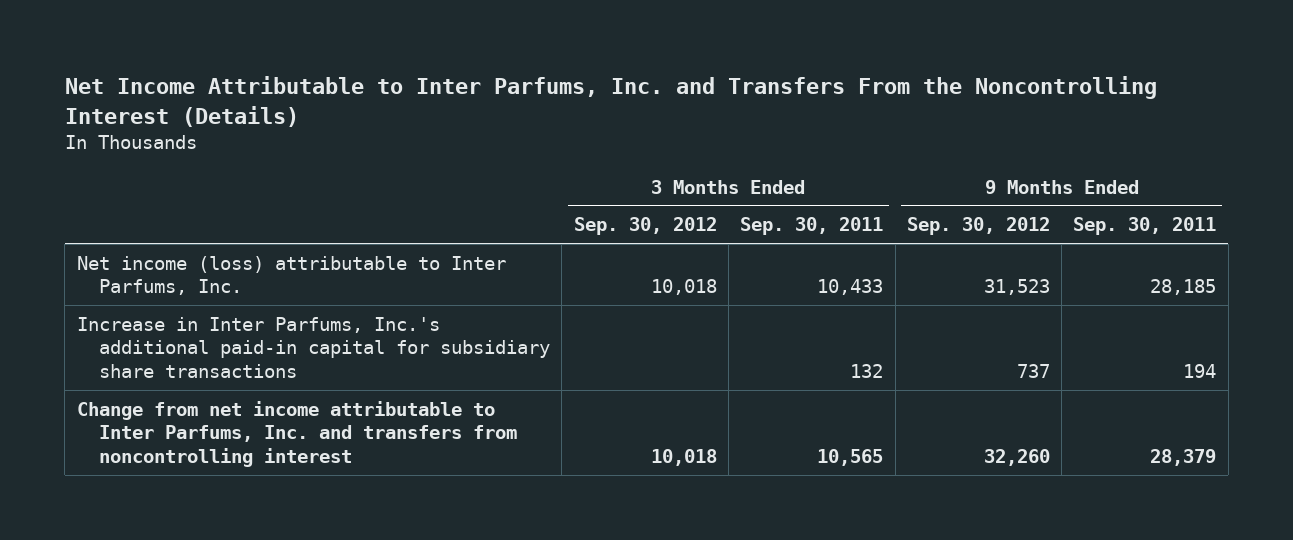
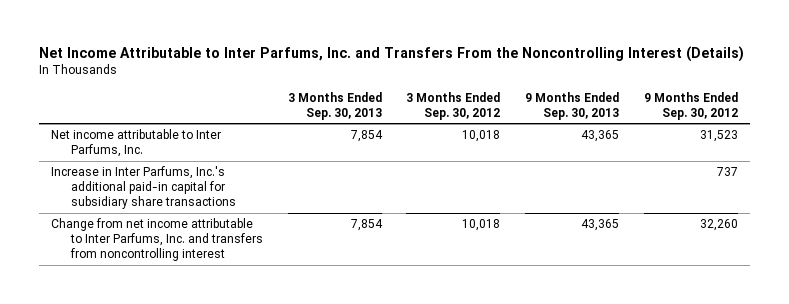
[740,217,884,236] Sep. 30, 2011 -> none
[1073,217,1217,236] Sep. 30, 2011 -> none
none -> [287,91,382,120] 3 Months Ended Sep. 30, 2013
none -> [525,91,620,120] 9 Months Ended Sep. 30, 2013
[76,255,506,296] Net income (loss) attributable to Inter Parfums, Inc. -> [51,129,222,158] Net income attributable to Inter Parfums, Inc.

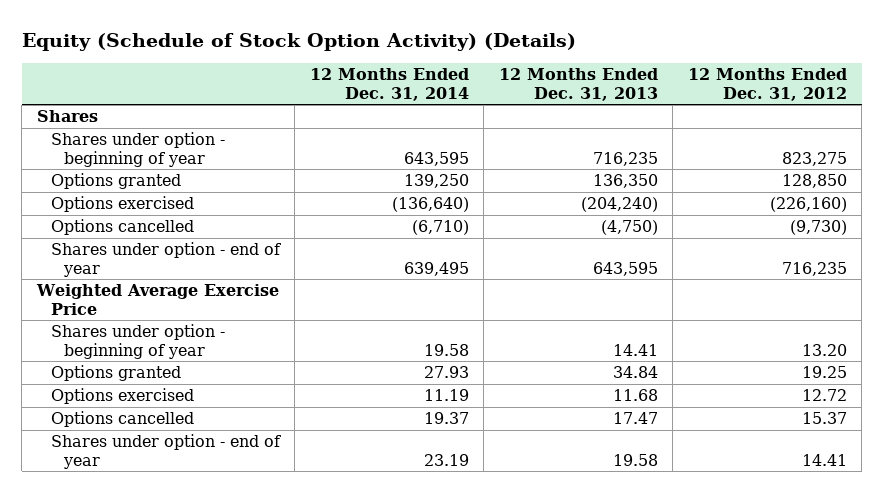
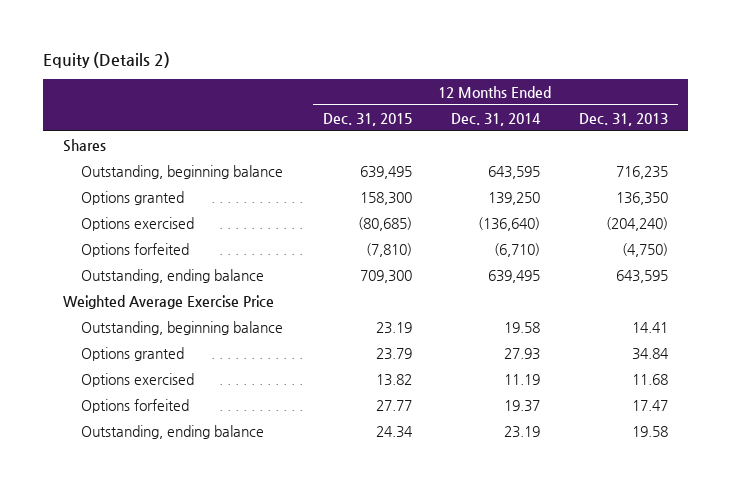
[21,32,576,51] Equity (Schedule of Stock Option Activity) (Details) -> [43,51,171,68] Equity (Details 2)
[687,67,847,101] 12 Months Ended Dec. 31, 2012 -> none
none -> [322,112,412,126] Dec. 31, 2015
[50,132,225,167] Shares under option - beginning of year -> [81,164,284,179] Outstanding, beginning balance
[50,219,194,236] Options cancelled -> [81,242,190,257] Options forfeited
[50,242,281,277] Shares under option - end of year -> [81,268,265,283] Outstanding, ending balance
[50,324,225,359] Shares under option - beginning of year -> [81,320,284,335] Outstanding, beginning balance
[50,411,194,428] Options cancelled -> [81,398,190,413] Options forfeited
[50,434,281,469] Shares under option - end of year -> [81,424,265,439] Outstanding, ending balance

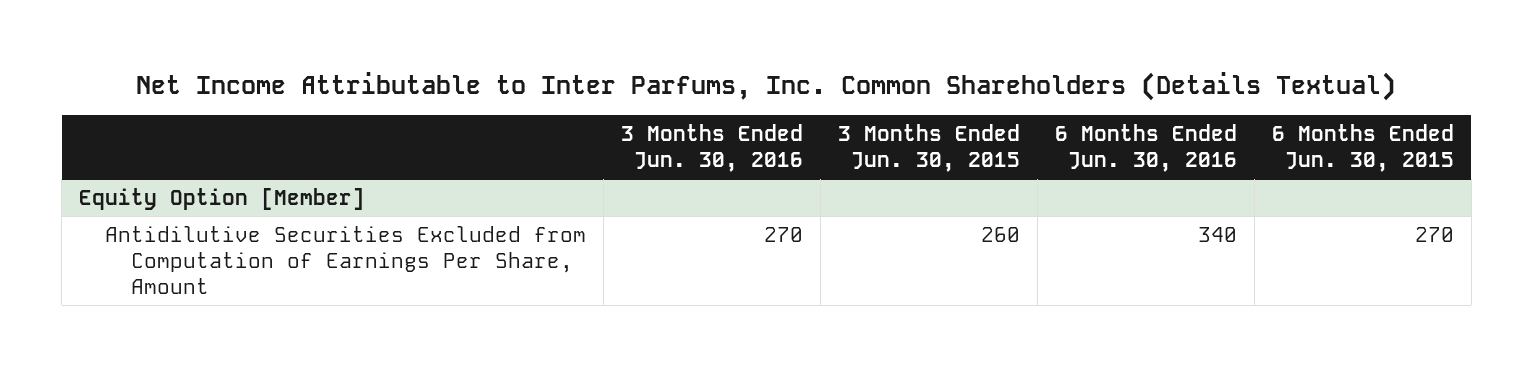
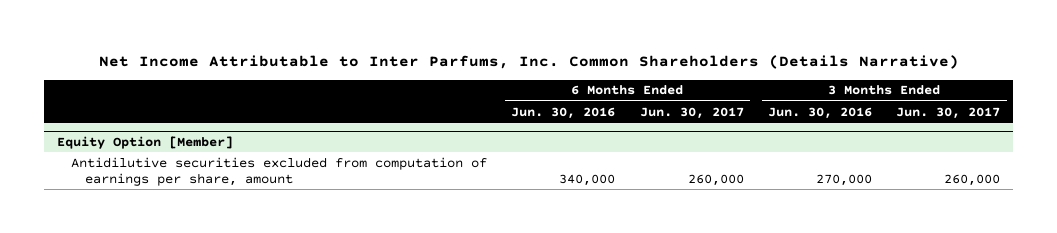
[136,72,1397,102] Net Income Attributable to Inter Parfums, Inc. Common Shareholders (Details Textual) -> [98,54,959,69] Net Income Attributable to Inter Parfums, Inc. Common Shareholders (Details Narrative)
[837,124,1020,173] 3 Months Ended Jun. 30, 2015 -> none
[1271,124,1454,173] 6 Months Ended Jun. 30, 2015 -> none
none -> [639,106,744,119] Jun. 30, 2017
none -> [896,106,1001,119] Jun. 30, 2017
[105,225,587,294] Antidilutive Securities Excluded from Computation of Earnings Per Share, Amount -> [70,156,487,186] Antidilutive securities excluded from computation of earnings per share, amount
[764,226,804,242] 270 -> [816,173,873,186] 270,000
[1197,226,1237,242] 340 -> [559,173,616,186] 340,000

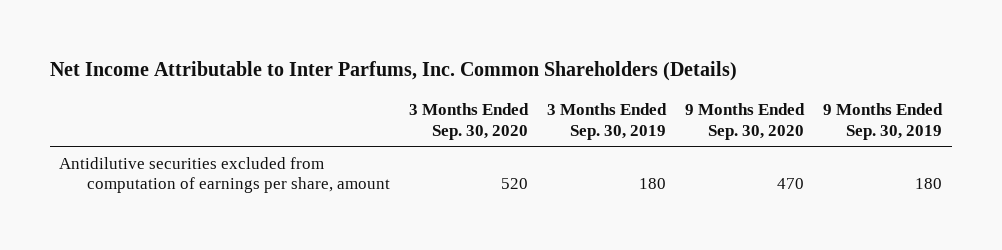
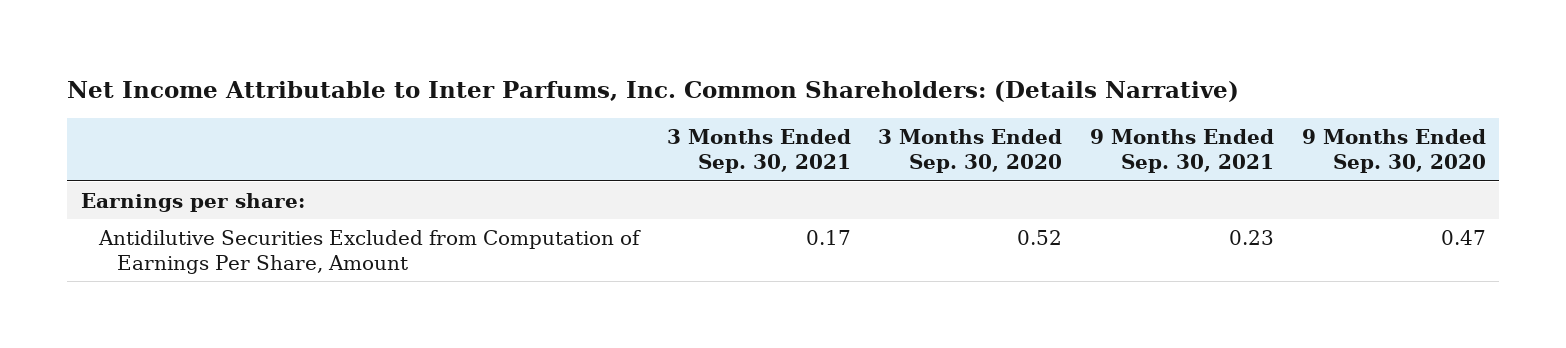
[49,61,737,82] Net Income Attributable to Inter Parfums, Inc. Common Shareholders (Details) -> [66,81,1239,103] Net Income Attributable to Inter Parfums, Inc. Common Shareholders: (Details Narrative)
[547,103,668,140] 3 Months Ended Sep. 30, 2019 -> none
[823,103,944,140] 9 Months Ended Sep. 30, 2019 -> none
none -> [666,129,851,174] 3 Months Ended Sep. 30, 2021
none -> [1089,129,1274,174] 9 Months Ended Sep. 30, 2021
none -> [80,192,305,212] Earnings per share:
[59,156,390,193] Antidilutive securities excluded from computation of earnings per share, amount -> [97,229,641,274] Antidilutive Securities Excluded from Computation of Earnings Per Share, Amount
[500,177,528,189] 520 -> [1017,229,1063,245] 0.52
[777,177,805,189] 470 -> [1440,229,1486,245] 0.47

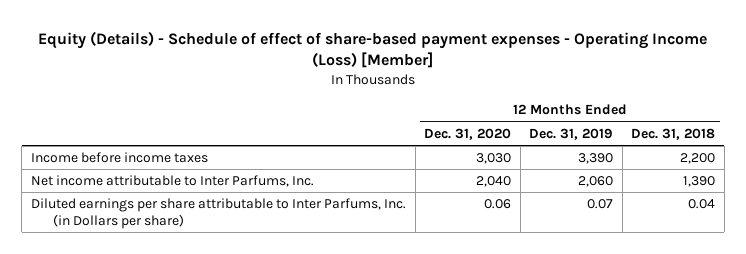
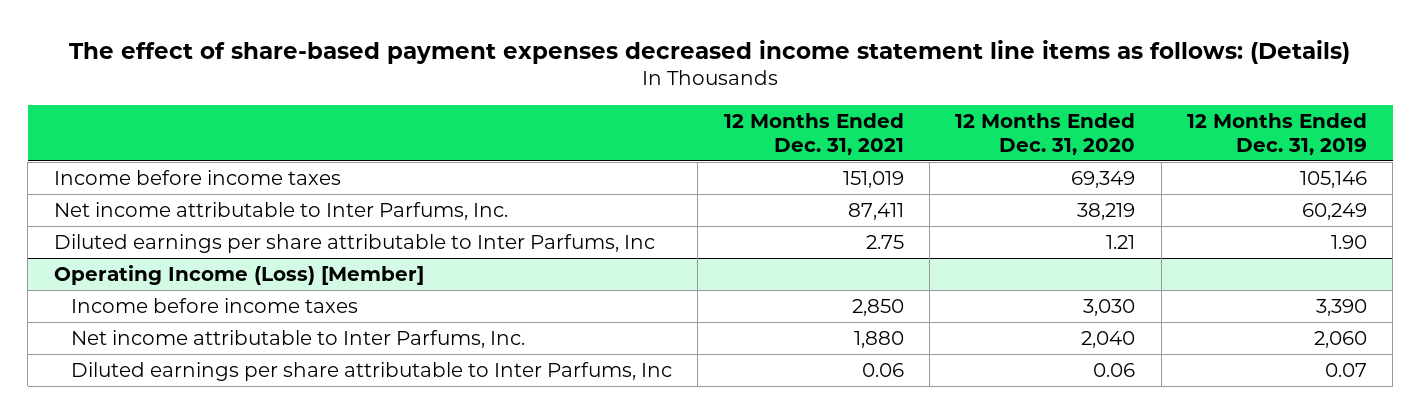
[38,30,708,69] Equity (Details) - Schedule of effect of share-based payment expenses - Operating Income (Loss) [Member] -> [69,39,1351,64] The effect of share-based payment expenses decreased income statement line items as follows: (Details)
[631,127,716,140] Dec. 31, 2018 -> none
none -> [723,113,904,155] 12 Months Ended Dec. 31, 2021
none -> [53,169,341,185] Income before income taxes
none -> [53,201,508,220] Net income attributable to Inter Parfums, Inc.
none -> [53,233,655,253] Diluted earnings per share attributable to Inter Parfums, Inc
none -> [53,264,424,285] Operating Income (Loss) [Member]
[30,198,406,229] Diluted earnings per share attributable to Inter Parfums, Inc. (in Dollars per share) -> [71,361,673,381] Diluted earnings per share attributable to Inter Parfums, Inc

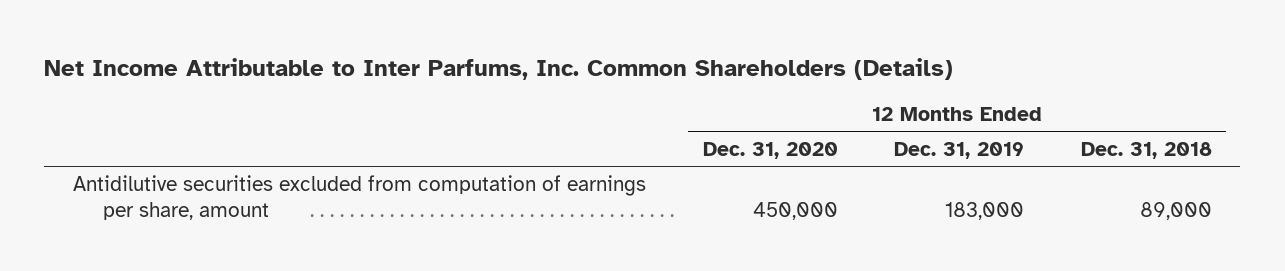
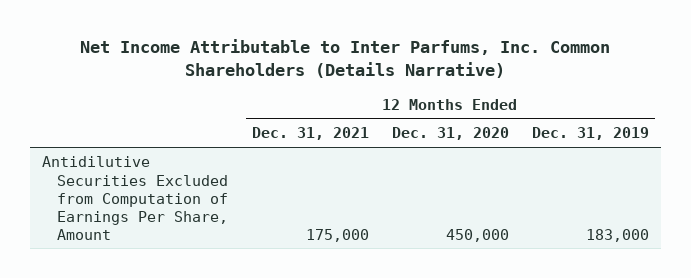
[44,58,954,81] Net Income Attributable to Inter Parfums, Inc. Common Shareholders (Details) -> [80,38,611,78] Net Income Attributable to Inter Parfums, Inc. Common Shareholders (Details Narrative)
[1081,142,1213,160] Dec. 31, 2018 -> none
none -> [251,127,369,141] Dec. 31, 2021
[72,175,646,221] Antidilutive securities excluded from computation of earnings per share, amount -> [41,156,229,240] Antidilutive Securities Excluded from Computation of Earnings Per Share, Amount

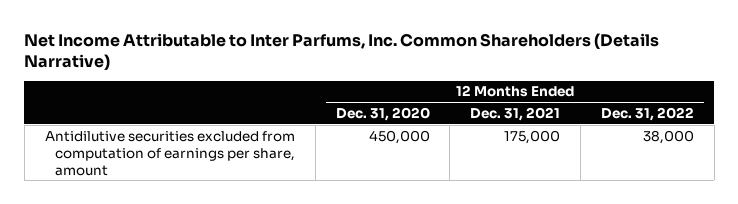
[532,127,650,141] Dec. 31, 2019 -> none
none -> [600,107,694,122] Dec. 31, 2022
[41,156,229,240] Antidilutive Securities Excluded from Computation of Earnings Per Share, Amount -> [44,130,296,176] Antidilutive securities excluded from computation of earnings per share, amount

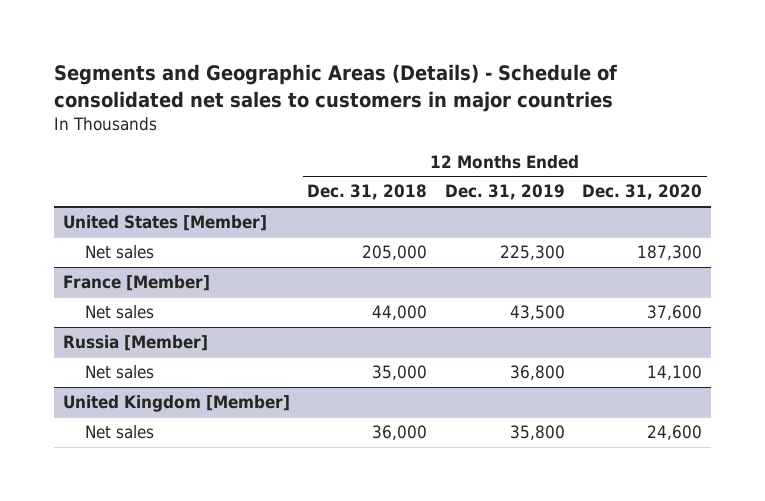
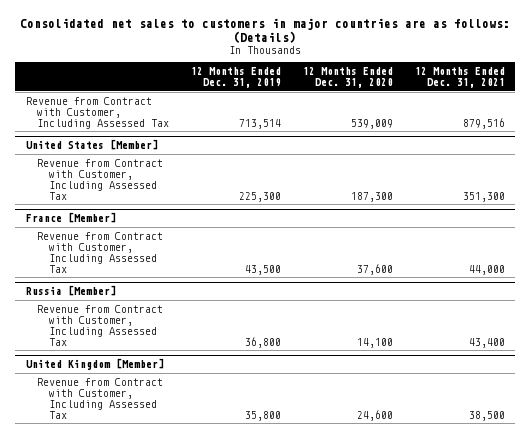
[53,64,617,112] Segments and Geographic Areas (Details) - Schedule of consolidated net sales to customers in major countries -> [20,18,511,43] Consolidated net sales to customers in major countries are as follows: (Details)
[307,184,428,201] Dec. 31, 2018 -> none
none -> [414,66,505,88] 12 Months Ended Dec. 31, 2021
none -> [25,96,170,129] Revenue from Contract with Customer, Including Assessed Tax
[84,245,154,260] Net sales -> [37,158,164,200] Revenue from Contract with Customer, Including Assessed Tax
[84,305,154,320] Net sales -> [37,231,164,273] Revenue from Contract with Customer, Including Assessed Tax
[84,365,154,380] Net sales -> [37,304,164,346] Revenue from Contract with Customer, Including Assessed Tax
[84,425,154,440] Net sales -> [37,377,164,419] Revenue from Contract with Customer, Including Assessed Tax

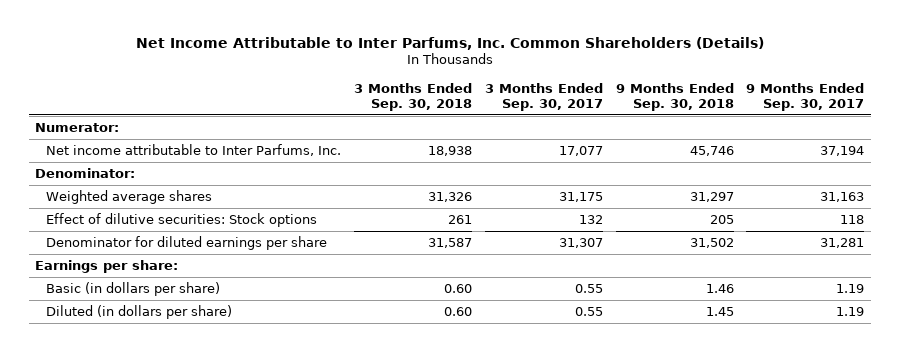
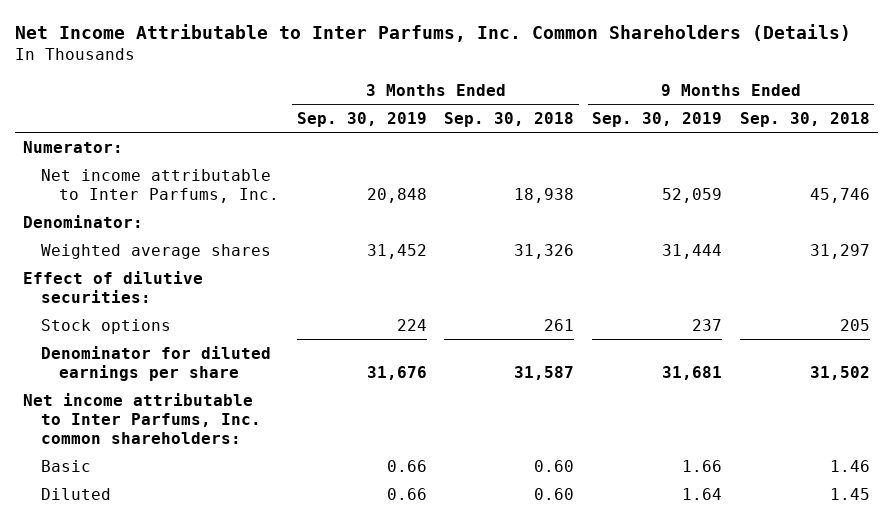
[484,82,603,111] 3 Months Ended Sep. 30, 2017 -> none
[746,82,865,111] 9 Months Ended Sep. 30, 2017 -> none
none -> [296,111,427,127] Sep. 30, 2019
none -> [591,111,722,127] Sep. 30, 2019
none -> [23,270,204,303] Effect of dilutive securities:
[46,213,318,228] Effect of dilutive securities: Stock options -> [41,318,172,334] Stock options
[34,260,178,274] Earnings per share: -> none
none -> [23,392,262,444] Net income attributable to Inter Parfums, Inc. common shareholders:
[46,282,221,297] Basic (in dollars per share) -> [41,459,92,472] Basic
[46,305,233,320] Diluted (in dollars per share) -> [41,487,112,500] Diluted

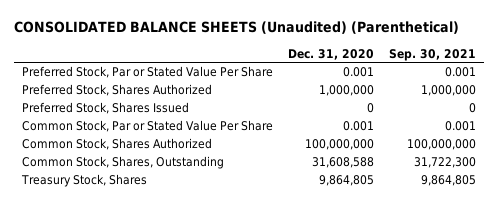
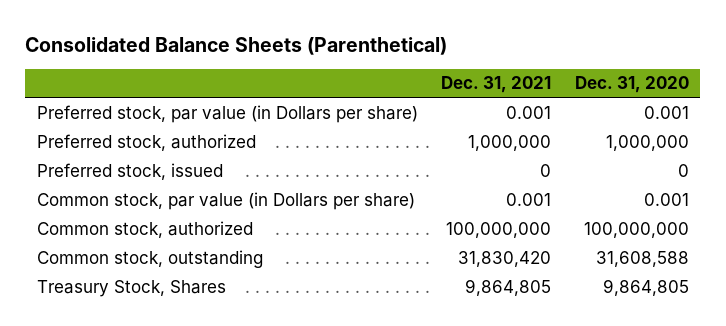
[13,21,459,35] CONSOLIDATED BALANCE SHEETS (Unaudited) (Parenthetical) -> [25,36,448,55] Consolidated Balance Sheets (Parenthetical)
[389,48,477,61] Sep. 30, 2021 -> none
none -> [441,76,552,94] Dec. 31, 2021
[21,66,273,79] Preferred Stock, Par or Stated Value Per Share -> [36,104,418,123] Preferred stock, par value (in Dollars per share)
[21,84,212,97] Preferred Stock, Shares Authorized -> [36,133,256,151] Preferred stock, authorized
[21,102,189,115] Preferred Stock, Shares Issued -> [36,162,223,180] Preferred stock, issued
[21,120,273,133] Common Stock, Par or Stated Value Per Share -> [36,191,415,210] Common stock, par value (in Dollars per share)
[21,138,212,151] Common Stock, Shares Authorized -> [36,220,253,238] Common stock, authorized
[21,156,224,170] Common Stock, Shares, Outstanding -> [36,249,263,268] Common stock, outstanding

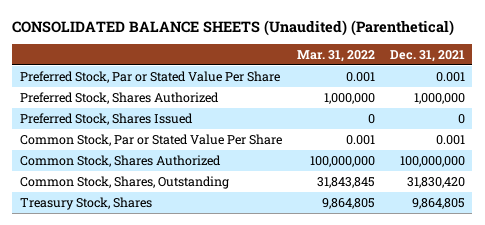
[25,36,448,55] Consolidated Balance Sheets (Parenthetical) -> [12,19,455,36] CONSOLIDATED BALANCE SHEETS (Unaudited) (Parenthetical)
[574,76,689,94] Dec. 31, 2020 -> none
none -> [296,50,375,63] Mar. 31, 2022
[36,104,418,123] Preferred stock, par value (in Dollars per share) -> [19,70,280,83] Preferred Stock, Par or Stated Value Per Share
[36,133,256,151] Preferred stock, authorized -> [19,91,219,104] Preferred Stock, Shares Authorized
[36,162,223,180] Preferred stock, issued -> [19,112,193,125] Preferred Stock, Shares Issued
[36,191,415,210] Common stock, par value (in Dollars per share) -> [19,133,282,146] Common Stock, Par or Stated Value Per Share
[36,220,253,238] Common stock, authorized -> [19,154,221,167] Common Stock, Shares Authorized
[36,249,263,268] Common stock, outstanding -> [19,175,229,189] Common Stock, Shares, Outstanding

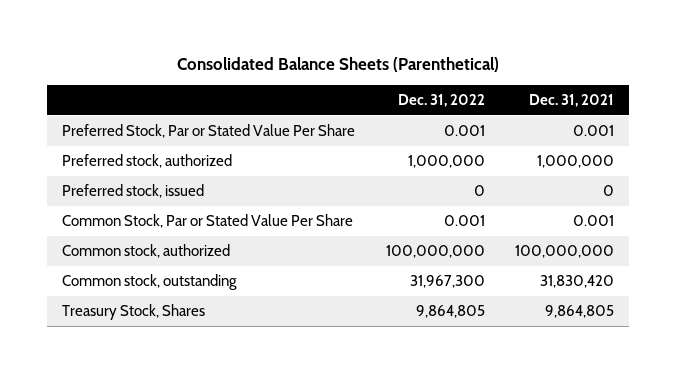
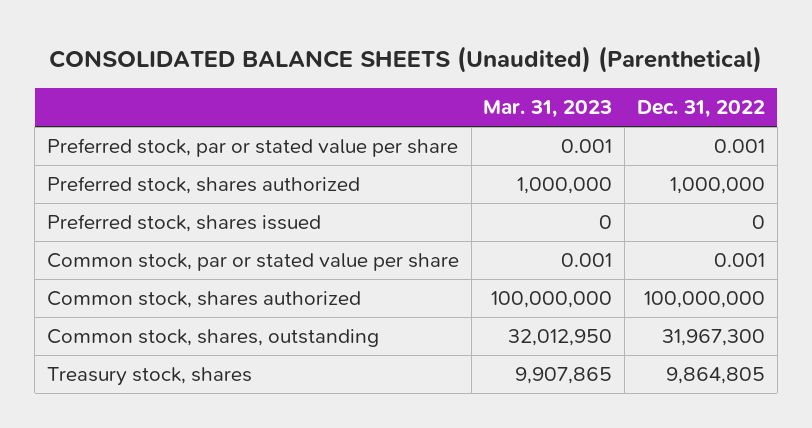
[177,57,500,73] Consolidated Balance Sheets (Parenthetical) -> [48,46,762,74] CONSOLIDATED BALANCE SHEETS (Unaudited) (Parenthetical)
[529,94,615,108] Dec. 31, 2021 -> none
none -> [483,100,613,119] Mar. 31, 2023
[62,124,356,139] Preferred Stock, Par or Stated Value Per Share -> [47,138,459,158] Preferred stock, par or stated value per share
[62,154,233,169] Preferred stock, authorized -> [47,176,361,195] Preferred stock, shares authorized
[62,184,205,199] Preferred stock, issued -> [47,214,322,233] Preferred stock, shares issued
[62,214,354,229] Common Stock, Par or Stated Value Per Share -> [47,253,460,272] Common stock, par or stated value per share
[62,244,231,259] Common stock, authorized -> [47,291,362,309] Common stock, shares authorized
[62,274,238,291] Common stock, outstanding -> [47,329,380,348] Common stock, shares, outstanding
[62,304,206,321] Treasury Stock, Shares -> [47,367,253,387] Treasury stock, shares

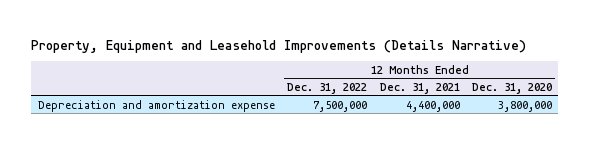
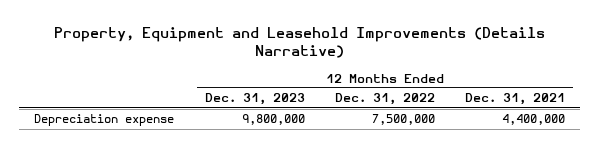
[472,82,553,94] Dec. 31, 2020 -> none
none -> [204,93,305,106] Dec. 31, 2023
[37,99,275,112] Depreciation and amortization expense -> [34,114,175,127] Depreciation expense

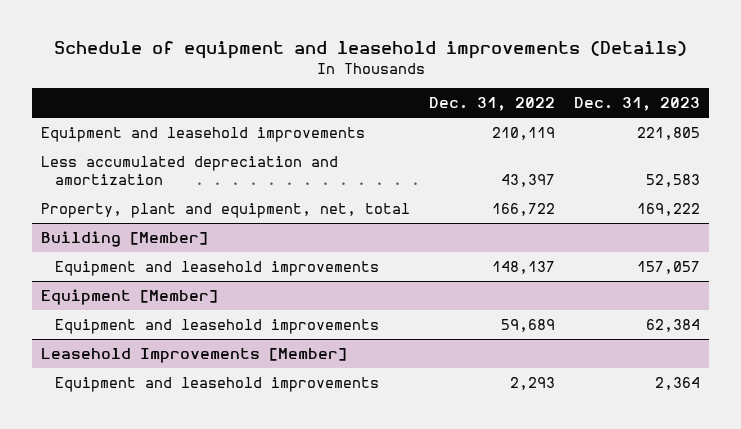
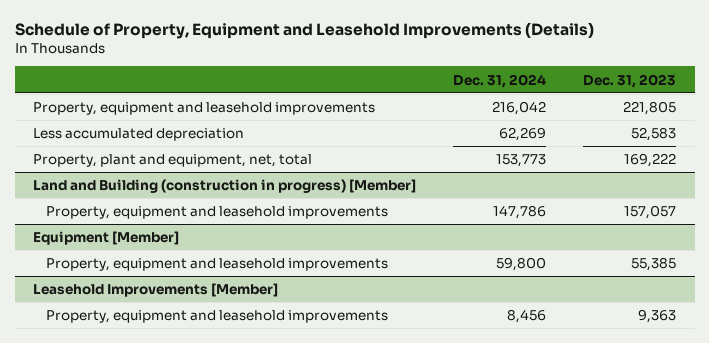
[53,41,687,60] Schedule of equipment and leasehold improvements (Details) -> [14,22,594,40] Schedule of Property, Equipment and Leasehold Improvements (Details)
[429,97,556,112] Dec. 31, 2022 -> none
none -> [453,73,547,88] Dec. 31, 2024
[41,127,366,143] Equipment and leasehold improvements -> [33,102,376,116] Property, equipment and leasehold improvements
[41,156,339,185] Less accumulated depreciation and amortization -> [33,128,245,142] Less accumulated depreciation
[41,231,209,248] Building [Member] -> none
none -> [33,179,417,194] Land and Building (construction in progress) [Member]
[55,261,380,277] Equipment and leasehold improvements -> [46,206,389,220] Property, equipment and leasehold improvements
[55,319,380,335] Equipment and leasehold improvements -> [46,258,389,272] Property, equipment and leasehold improvements
[645,319,700,333] 62,384 -> [631,257,677,272] 55,385
[55,377,380,393] Equipment and leasehold improvements -> [46,310,389,324] Property, equipment and leasehold improvements
[654,377,700,391] 2,364 -> [638,309,677,324] 9,363

